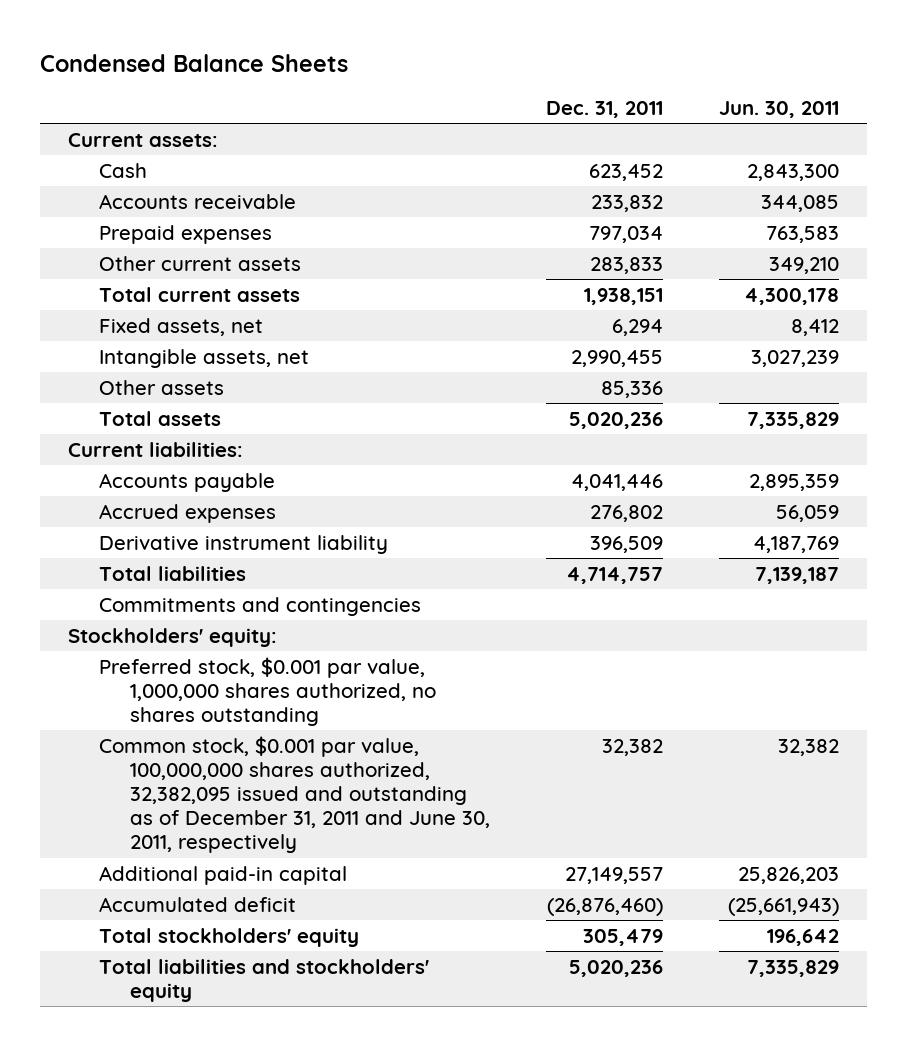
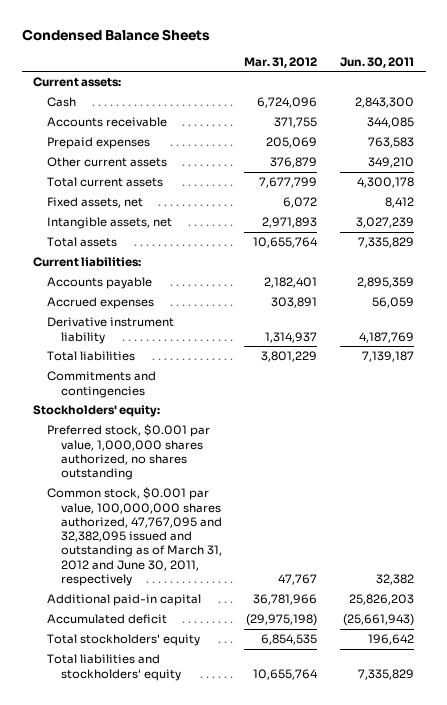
[546,101,664,119] Dec. 31, 2011 -> none
none -> [244,56,318,68] Mar. 31, 2012
[99,379,225,395] Other assets -> none
[99,735,491,854] Common stock, $0.001 par value, 100,000,000 shares authorized, 32,382,095 issued and outstanding as of December 31, 2011 and June 30, 2011, respectively -> [46,487,222,587] Common stock, $0.001 par value, 100,000,000 shares authorized, 47,767,095 and 32,382,095 issued and outstanding as of March 31, 2012 and June 30, 2011, respectively

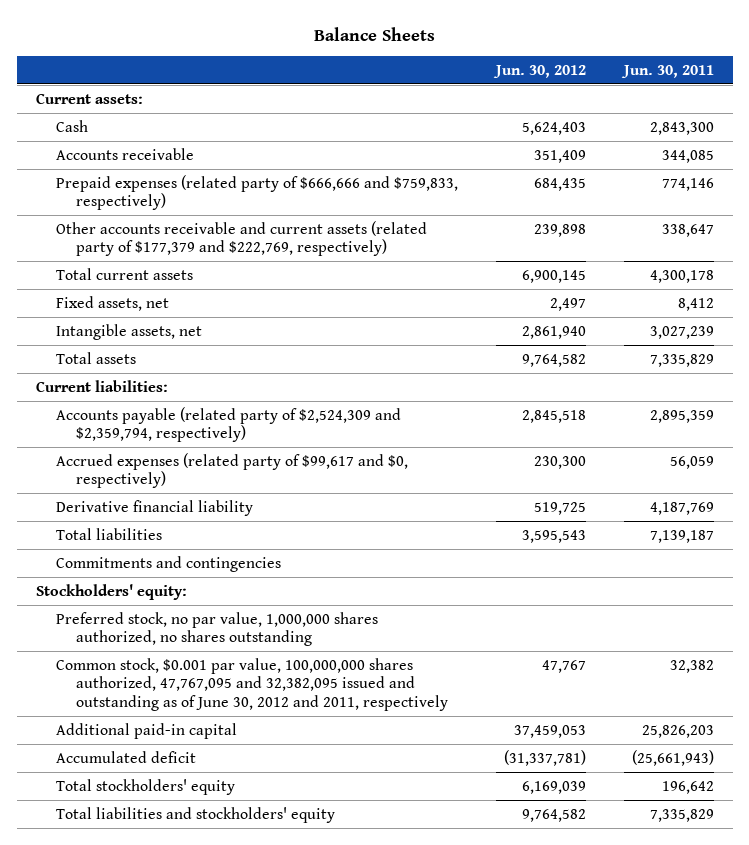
[21,28,210,41] Condensed Balance Sheets -> [313,26,435,41] Balance Sheets
[244,56,318,68] Mar. 31, 2012 -> none
none -> [492,64,586,78] Jun. 30, 2012
[46,157,167,168] Other current assets -> none
[46,137,150,150] Prepaid expenses -> [55,174,458,211] Prepaid expenses (related party of $666,666 and $759,833, respectively)
[368,137,415,149] 763,583 -> [661,177,714,191] 774,146
none -> [55,220,427,257] Other accounts receivable and current assets (related party of $177,379 and $222,769, respectively)
[46,277,152,290] Accounts payable -> [55,406,401,443] Accounts payable (related party of $2,524,309 and $2,359,794, respectively)
[46,297,154,310] Accrued expenses -> [55,452,408,489] Accrued expenses (related party of $99,617 and $0, respectively)
[46,317,174,344] Derivative instrument liability -> [55,499,253,516] Derivative financial liability
[46,424,210,481] Preferred stock, $0.001 par value, 1,000,000 shares authorized, no shares outstanding -> [55,611,378,647] Preferred stock, no par value, 1,000,000 shares authorized, no shares outstanding
[46,487,222,587] Common stock, $0.001 par value, 100,000,000 shares authorized, 47,767,095 and 32,382,095 issued and outstanding as of March 31, 2012 and June 30, 2011, respectively -> [55,657,448,711] Common stock, $0.001 par value, 100,000,000 shares authorized, 47,767,095 and 32,382,095 issued and outstanding as of June 30, 2012 and 2011, respectively

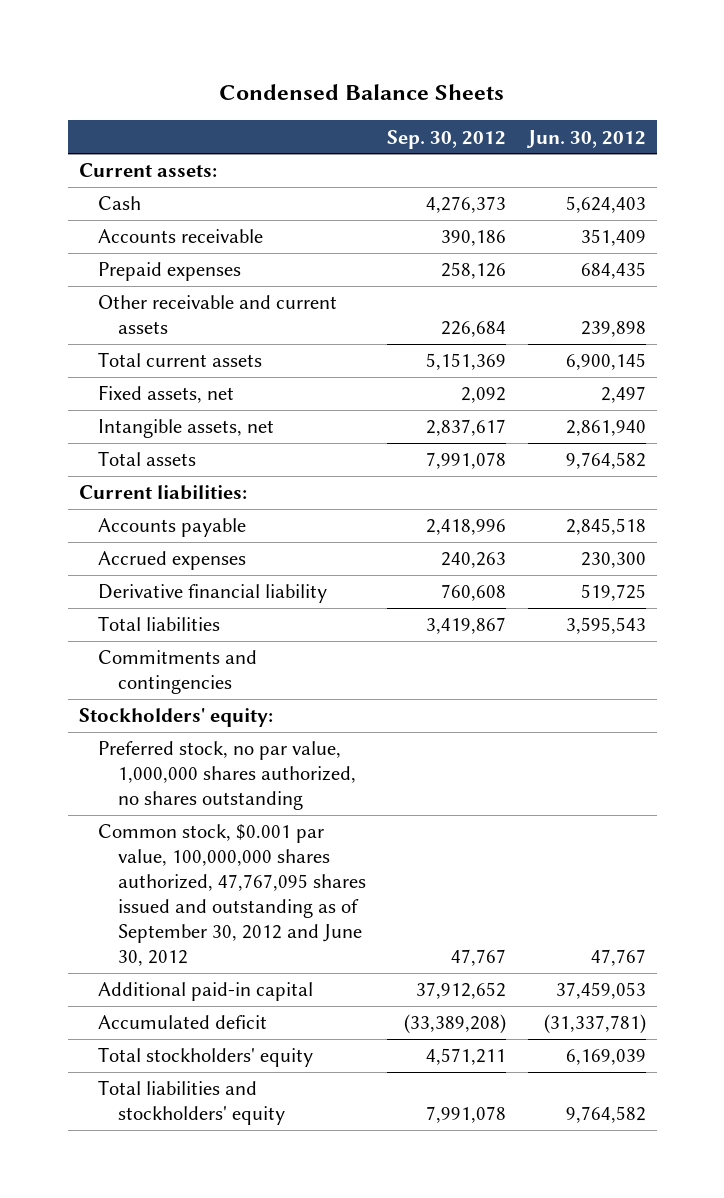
[313,26,435,41] Balance Sheets -> [219,83,505,100] Condensed Balance Sheets
[620,64,714,78] Jun. 30, 2011 -> none
none -> [387,129,507,149] Sep. 30, 2012
[55,174,458,211] Prepaid expenses (related party of $666,666 and $759,833, respectively) -> [98,262,242,282] Prepaid expenses
[55,220,427,257] Other accounts receivable and current assets (related party of $177,379 and $222,769, respectively) -> [98,295,338,335] Other receivable and current assets
[55,406,401,443] Accounts payable (related party of $2,524,309 and $2,359,794, respectively) -> [98,518,247,538] Accounts payable
[55,452,408,489] Accrued expenses (related party of $99,617 and $0, respectively) -> [98,551,247,571] Accrued expenses
[55,657,448,711] Common stock, $0.001 par value, 100,000,000 shares authorized, 47,767,095 and 32,382,095 issued and outstanding as of June 30, 2012 and 2011, respectively -> [98,824,366,967] Common stock, $0.001 par value, 100,000,000 shares authorized, 47,767,095 shares issued and outstanding as of September 30, 2012 and June 30, 2012

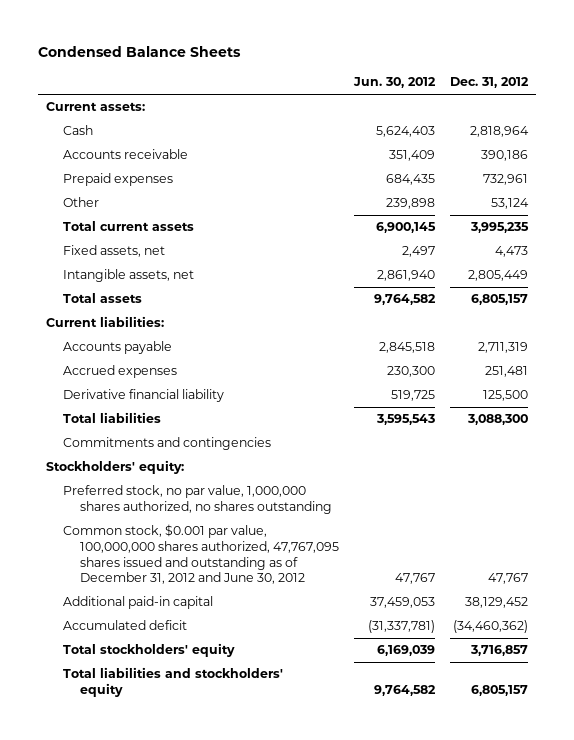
[387,129,507,149] Sep. 30, 2012 -> none
none -> [450,77,530,89] Dec. 31, 2012
[98,295,338,335] Other receivable and current assets -> [63,197,100,208] Other
[98,824,366,967] Common stock, $0.001 par value, 100,000,000 shares authorized, 47,767,095 shares issued and outstanding as of September 30, 2012 and June 30, 2012 -> [63,524,340,585] Common stock, $0.001 par value, 100,000,000 shares authorized, 47,767,095 shares issued and outstanding as of December 31, 2012 and June 30, 2012

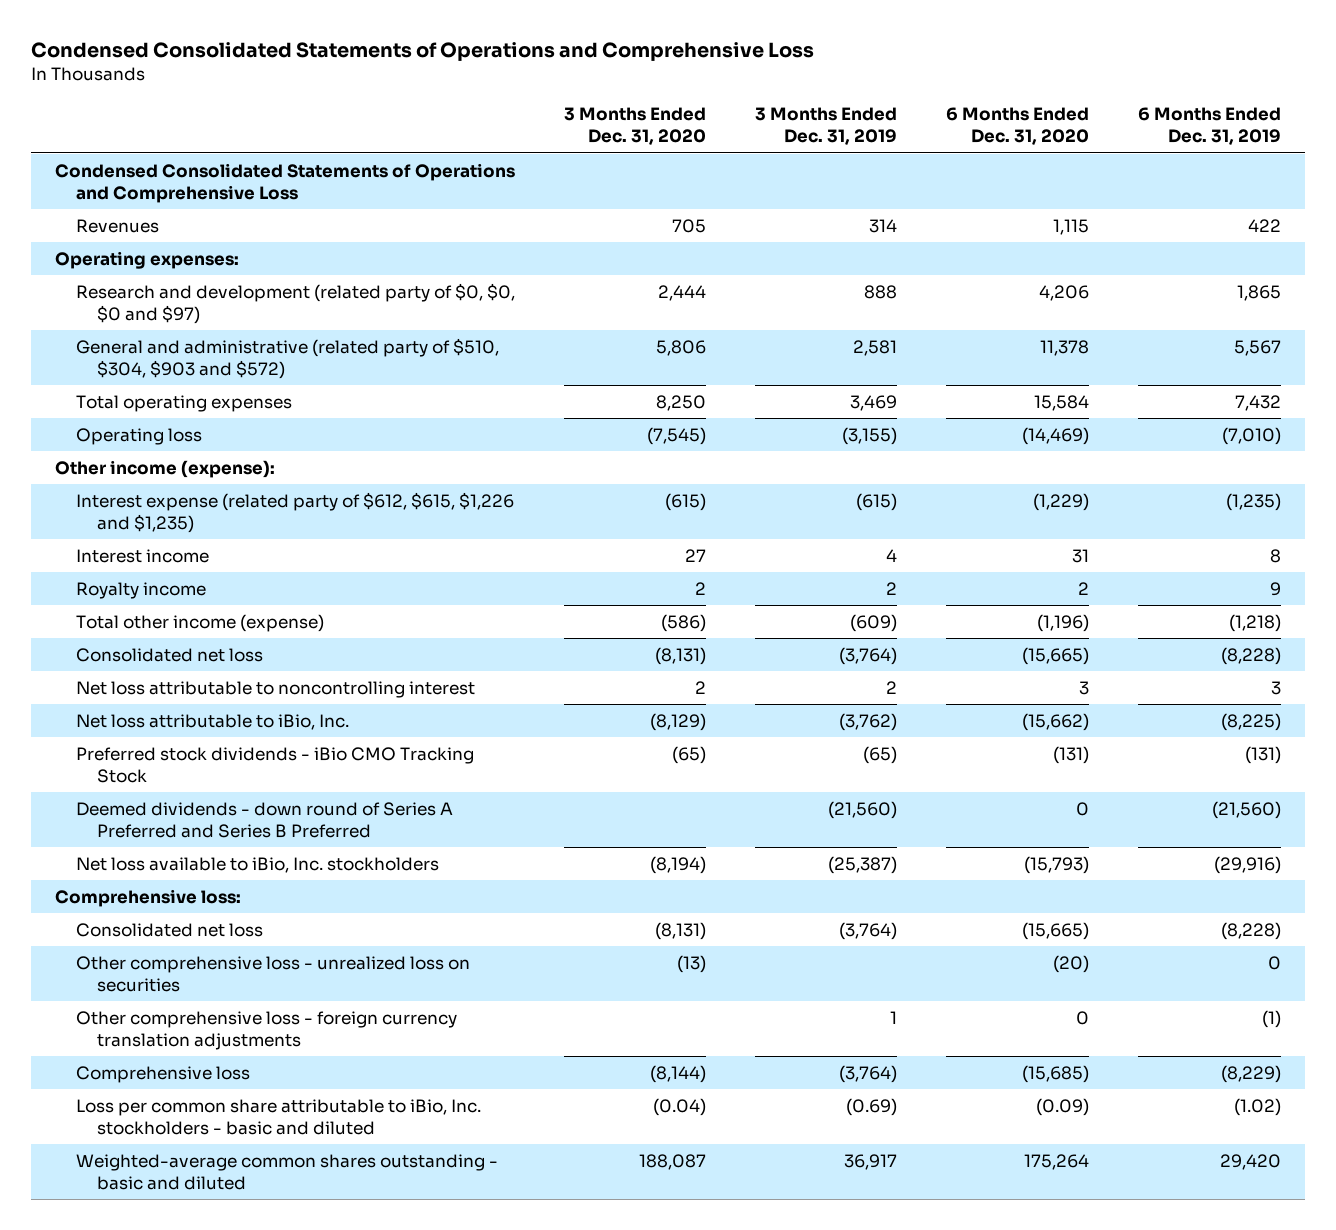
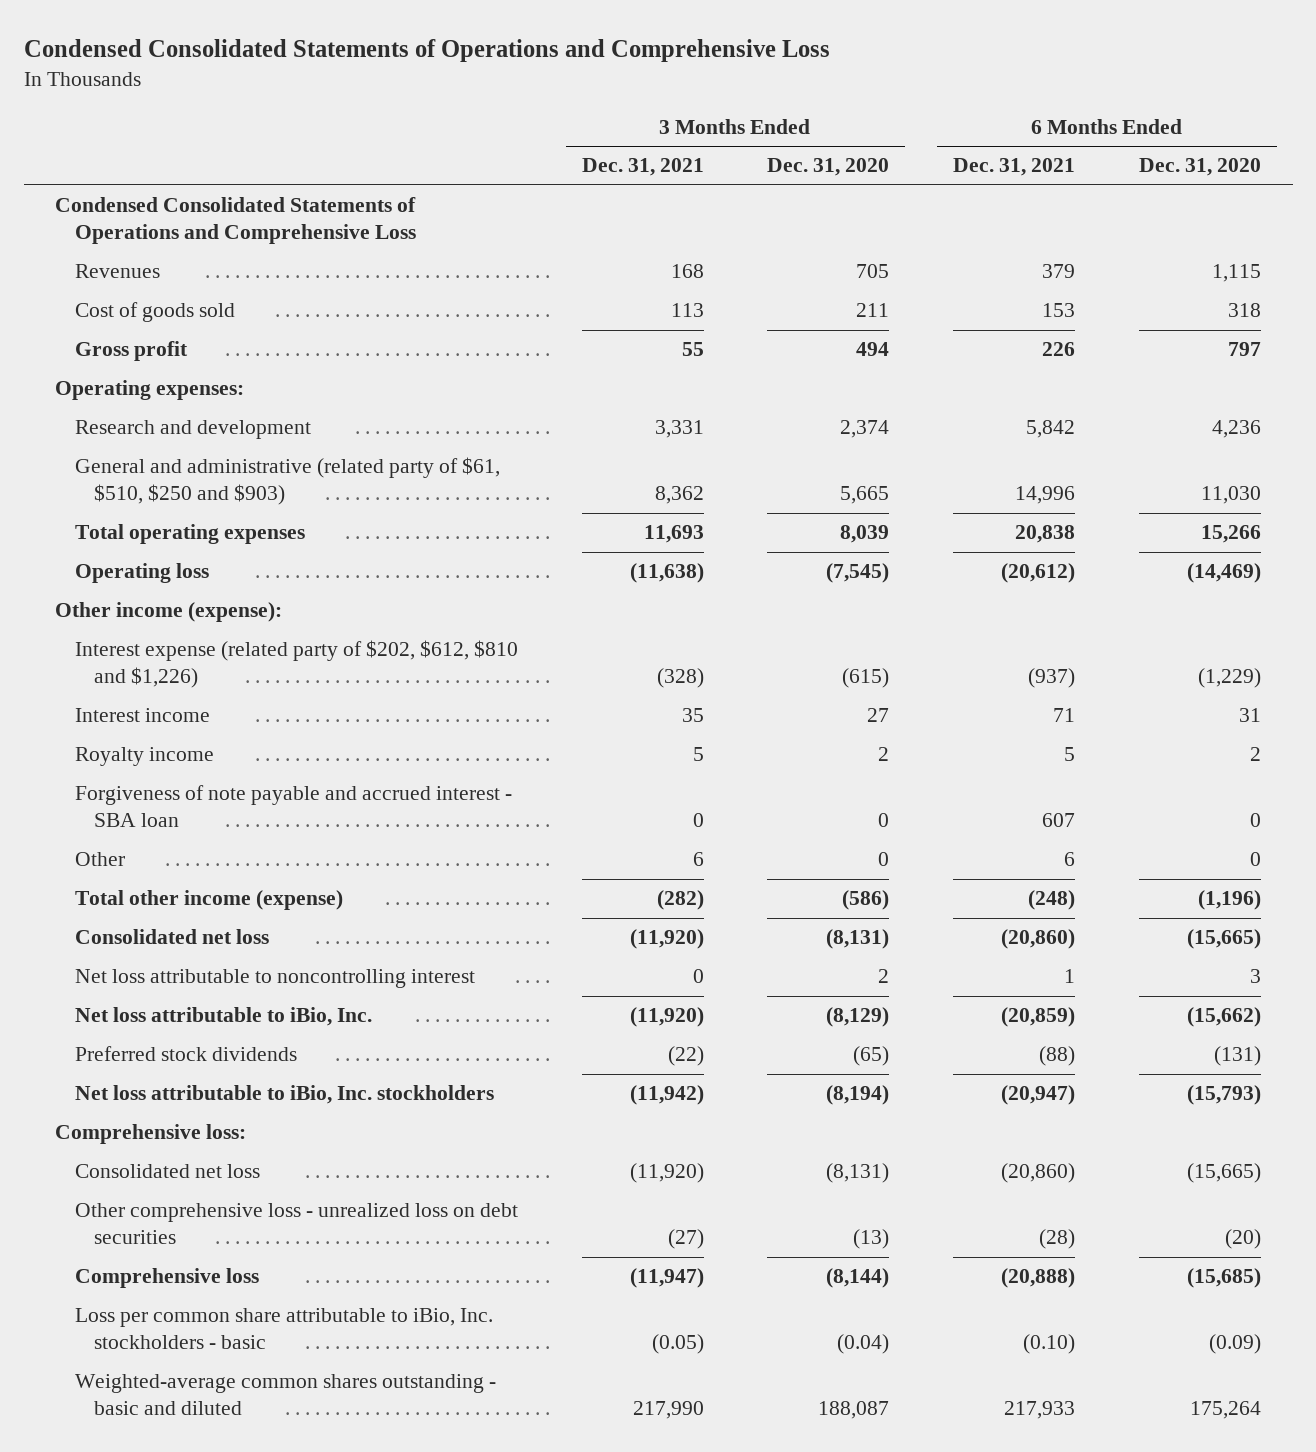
[754,107,897,146] 3 Months Ended Dec. 31, 2019 -> none
[1137,107,1281,146] 6 Months Ended Dec. 31, 2019 -> none
none -> [581,158,704,177] Dec. 31, 2021
none -> [953,158,1076,177] Dec. 31, 2021
none -> [74,302,235,323] Cost of goods sold
none -> [74,341,188,362] Gross profit
[75,282,515,324] Research and development (related party of $0, $0, $0 and $97) -> [74,420,311,440] Research and development
[658,284,707,301] 2,444 -> [840,420,890,439] 2,374
[1038,284,1089,301] 4,206 -> [1211,420,1261,439] 4,236
[75,337,499,379] General and administrative (related party of $510, $304, $903 and $572) -> [74,457,500,506] General and administrative (related party of $61, $510, $250 and $903)
[656,339,707,356] 5,806 -> [840,486,890,505] 5,665
[1039,339,1089,356] 11,378 -> [1200,486,1261,505] 11,030
[656,394,707,411] 8,250 -> [840,525,890,544] 8,039
[1033,394,1089,411] 15,584 -> [1200,525,1261,544] 15,266
[75,491,514,533] Interest expense (related party of $612, $615, $1,226 and $1,235) -> [74,640,518,689] Interest expense (related party of $202, $612, $810 and $1,226)
none -> [74,785,512,828] Forgiveness of note payable and accrued interest - SBA loan
none -> [74,852,125,867] Other
[75,801,453,838] Deemed dividends - down round of Series A Preferred and Series B Preferred -> none
[75,746,474,783] Preferred stock dividends - iBio CMO Tracking Stock -> [74,1046,297,1062] Preferred stock dividends
[75,856,439,873] Net loss available to iBio, Inc. stockholders -> [74,1085,494,1105] Net loss attributable to iBio, Inc. stockholders
[75,1010,457,1050] Other comprehensive loss - foreign currency translation adjustments -> none
[75,955,470,992] Other comprehensive loss - unrealized loss on securities -> [74,1203,518,1245] Other comprehensive loss - unrealized loss on debt securities
[75,1098,481,1135] Loss per common share attributable to iBio, Inc. stockholders - basic and diluted -> [74,1308,493,1350] Loss per common share attributable to iBio, Inc. stockholders - basic

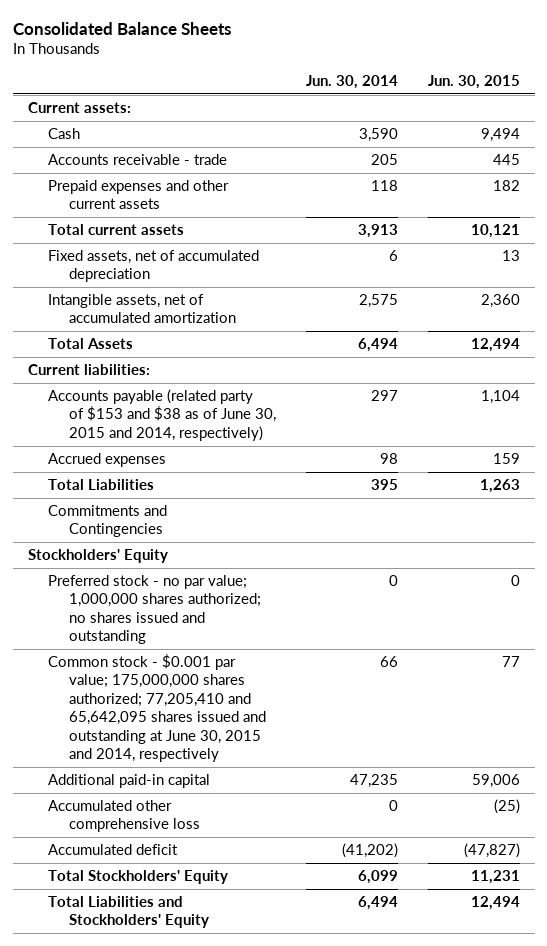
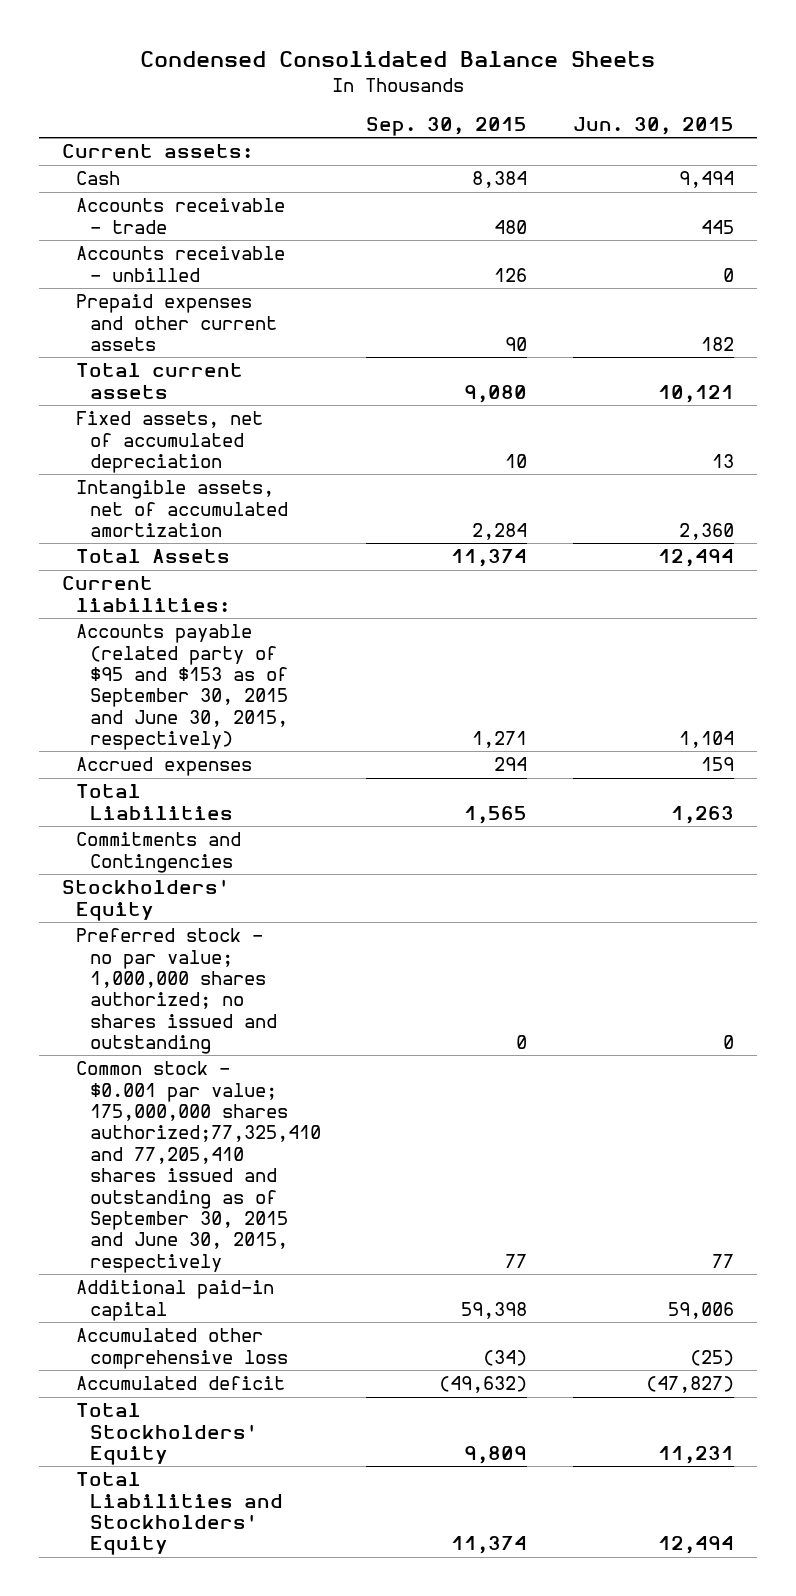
[12,21,231,35] Consolidated Balance Sheets -> [139,51,655,68] Condensed Consolidated Balance Sheets
[305,75,398,90] Jun. 30, 2014 -> none
none -> [366,117,528,137] Sep. 30, 2015
none -> [75,246,285,282] Accounts receivable - unbilled
[48,388,276,441] Accounts payable (related party of $153 and $38 as of June 30, 2015 and 2014, respectively) -> [75,624,288,751] Accounts payable (related party of $95 and $153 as of September 30, 2015 and June 30, 2015, respectively)
[48,653,266,763] Common stock - $0.001 par value; 175,000,000 shares authorized; 77,205,410 and 65,642,095 shares issued and outstanding at June 30, 2015 and 2014, respectively -> [75,1061,321,1273] Common stock - $0.001 par value; 175,000,000 shares authorized;77,325,410 and 77,205,410 shares issued and outstanding as of September 30, 2015 and June 30, 2015, respectively

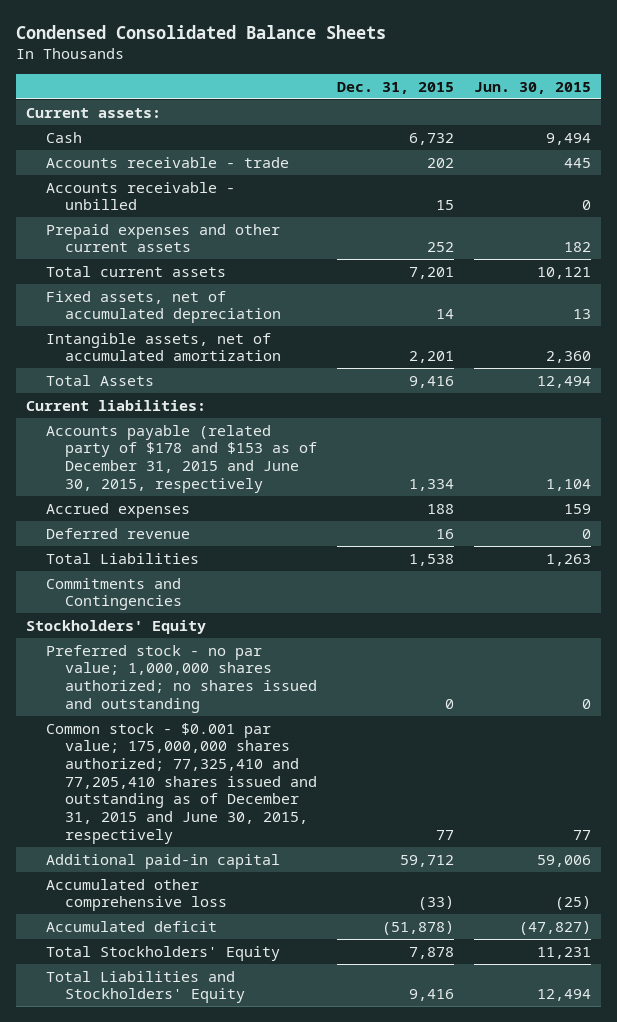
[366,117,528,137] Sep. 30, 2015 -> none
none -> [337,81,455,94] Dec. 31, 2015
[75,624,288,751] Accounts payable (related party of $95 and $153 as of September 30, 2015 and June 30, 2015, respectively) -> [45,424,318,493] Accounts payable (related party of $178 and $153 as of December 31, 2015 and June 30, 2015, respectively
none -> [45,527,190,539] Deferred revenue
[75,1061,321,1273] Common stock - $0.001 par value; 175,000,000 shares authorized;77,325,410 and 77,205,410 shares issued and outstanding as of September 30, 2015 and June 30, 2015, respectively -> [45,722,318,844] Common stock - $0.001 par value; 175,000,000 shares authorized; 77,325,410 and 77,205,410 shares issued and outstanding as of December 31, 2015 and June 30, 2015, respectively

